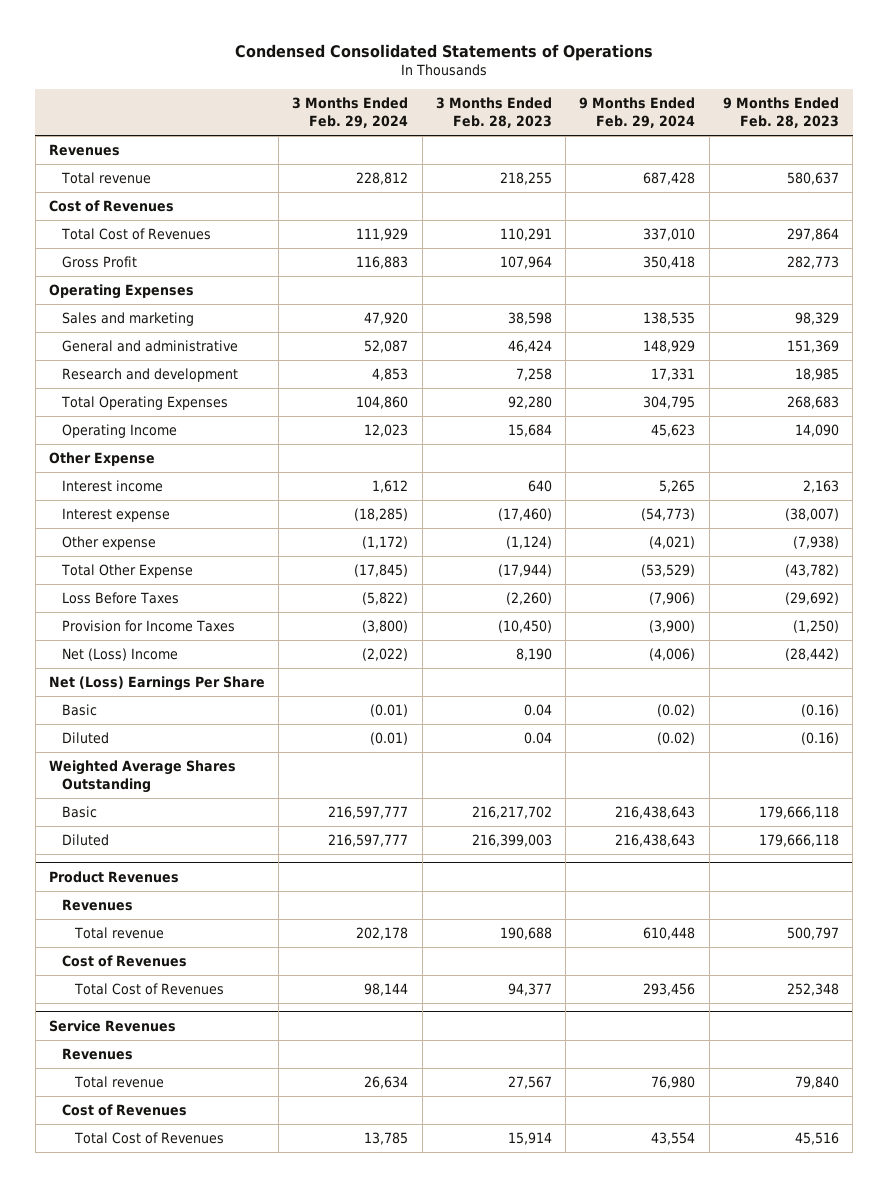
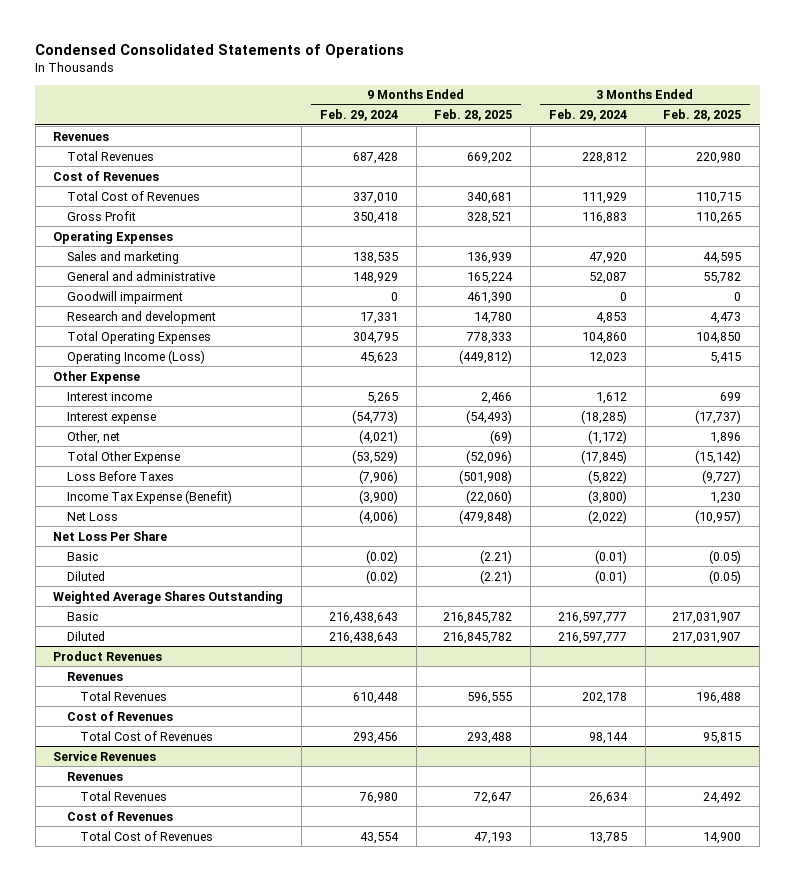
[435,97,552,129] 3 Months Ended Feb. 28, 2023 -> none
[722,97,839,129] 9 Months Ended Feb. 28, 2023 -> none
none -> [434,109,513,122] Feb. 28, 2025
none -> [663,109,742,122] Feb. 28, 2025
[60,172,151,185] Total revenue -> [66,150,154,161] Total Revenues
none -> [66,290,183,304] Goodwill impairment
[61,424,177,439] Operating Income -> [66,349,205,364] Operating Income (Loss)
[61,536,156,551] Other expense -> [66,430,120,444] Other, net
[61,620,235,633] Provision for Income Taxes -> [66,489,232,504] Income Tax Expense (Benefit)
[61,648,178,662] Net (Loss) Income -> [66,511,118,521] Net Loss
[48,676,265,692] Net (Loss) Earnings Per Share -> [53,530,168,541] Net Loss Per Share
[73,927,164,940] Total revenue -> [80,690,168,701] Total Revenues
[73,1076,164,1089] Total revenue -> [80,790,168,801] Total Revenues

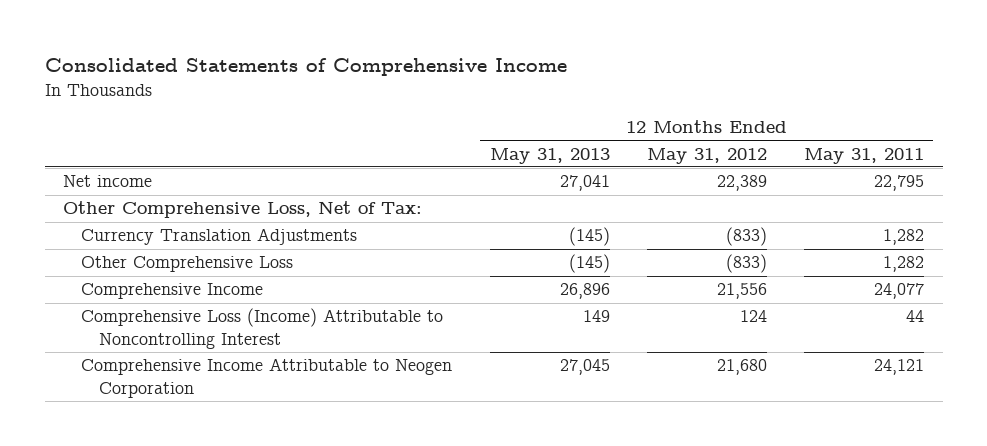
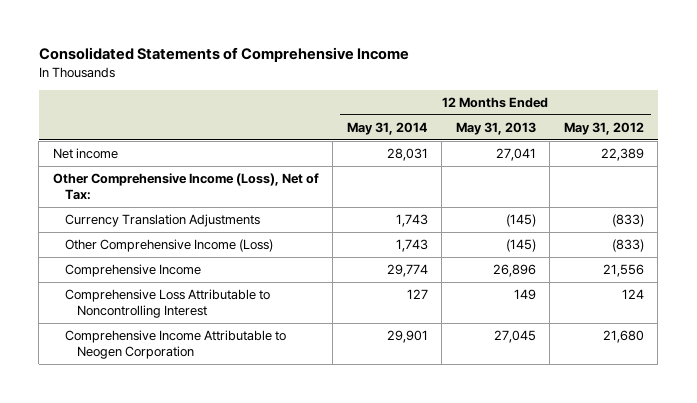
[803,147,924,164] May 31, 2011 -> none
none -> [346,121,428,135] May 31, 2014
[63,201,423,219] Other Comprehensive Loss, Net of Tax: -> [52,173,319,200] Other Comprehensive Income (Loss), Net of Tax:
[81,256,294,273] Other Comprehensive Loss -> [65,239,274,253] Other Comprehensive Income (Loss)
[81,308,444,349] Comprehensive Loss (Income) Attributable to Noncontrolling Interest -> [65,289,271,318] Comprehensive Loss Attributable to Noncontrolling Interest

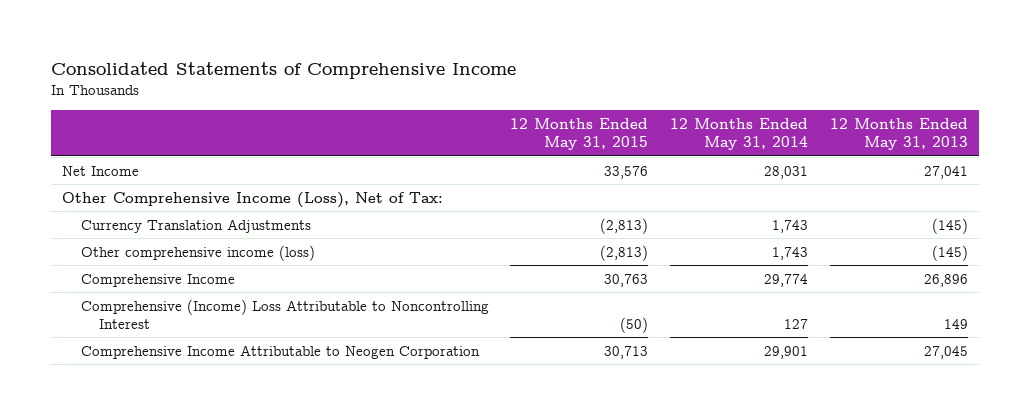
[563,121,644,135] May 31, 2012 -> none
none -> [510,118,649,151] 12 Months Ended May 31, 2015
[52,148,118,160] Net income -> [61,165,139,176] Net Income
[65,239,274,253] Other Comprehensive Income (Loss) -> [80,244,315,261] Other comprehensive income (loss)
[65,289,271,318] Comprehensive Loss Attributable to Noncontrolling Interest -> [80,298,489,329] Comprehensive (Income) Loss Attributable to Noncontrolling Interest

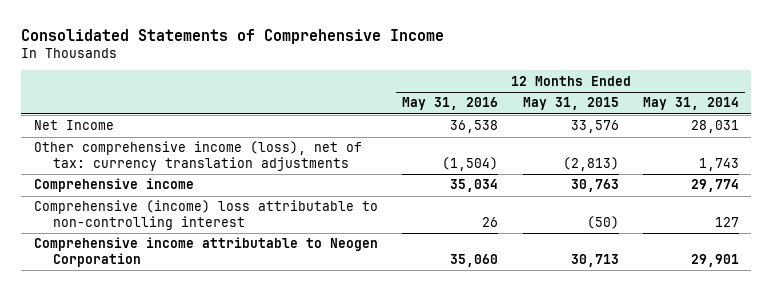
[830,118,969,151] 12 Months Ended May 31, 2013 -> none
none -> [402,97,499,111] May 31, 2016
[61,191,443,208] Other Comprehensive Income (Loss), Net of Tax: -> none
[80,244,315,261] Other comprehensive income (loss) -> none
[80,218,311,233] Currency Translation Adjustments -> [33,141,362,172] Other comprehensive income (loss), net of tax: currency translation adjustments
[80,273,235,287] Comprehensive Income -> [33,178,194,193] Comprehensive income
[80,298,489,329] Comprehensive (Income) Loss Attributable to Noncontrolling Interest -> [33,200,378,231] Comprehensive (income) loss attributable to non-controlling interest
[80,344,480,359] Comprehensive Income Attributable to Neogen Corporation -> [33,237,378,268] Comprehensive income attributable to Neogen Corporation

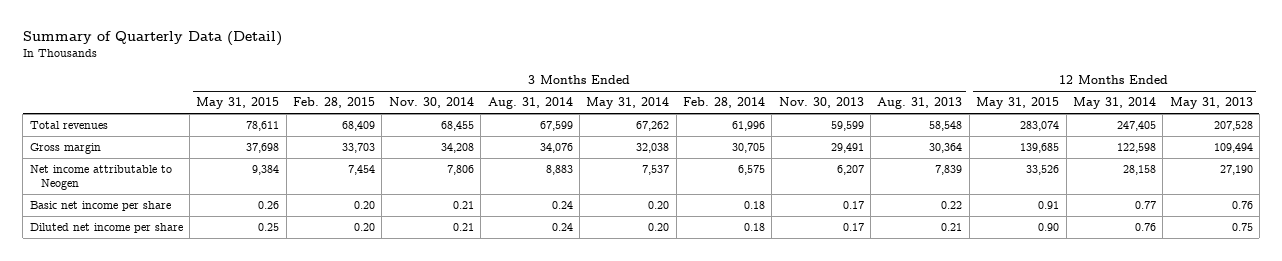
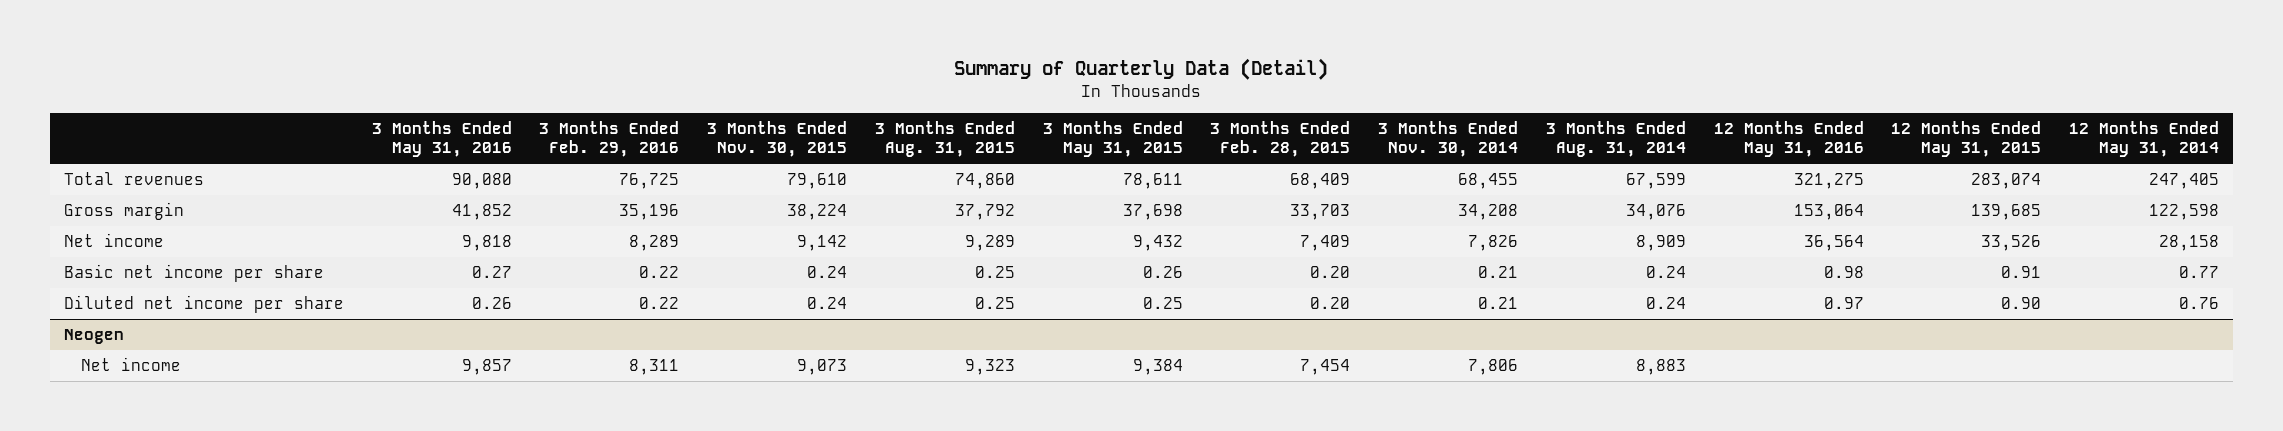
[586,97,670,110] May 31, 2014 -> none
[682,97,765,109] Feb. 28, 2014 -> none
[778,97,864,109] Nov. 30, 2013 -> none
[877,97,963,110] Aug. 31, 2013 -> none
[1169,97,1253,110] May 31, 2013 -> none
none -> [371,120,512,158] 3 Months Ended May 31, 2016
none -> [539,120,680,158] 3 Months Ended Feb. 29, 2016
none -> [707,120,848,158] 3 Months Ended Nov. 30, 2015
none -> [874,120,1015,158] 3 Months Ended Aug. 31, 2015
none -> [1713,120,1864,158] 12 Months Ended May 31, 2016
[29,165,172,191] Net income attributable to Neogen -> [63,232,164,247] Net income
[252,165,280,176] 9,384 -> [1132,234,1183,251] 9,432
[348,165,376,176] 7,454 -> [1300,234,1351,251] 7,409
[446,165,474,176] 7,806 -> [1468,234,1519,251] 7,826
[545,165,573,176] 8,883 -> [1635,234,1686,251] 8,909
none -> [63,328,124,344] Neogen
none -> [80,356,181,371] Net income

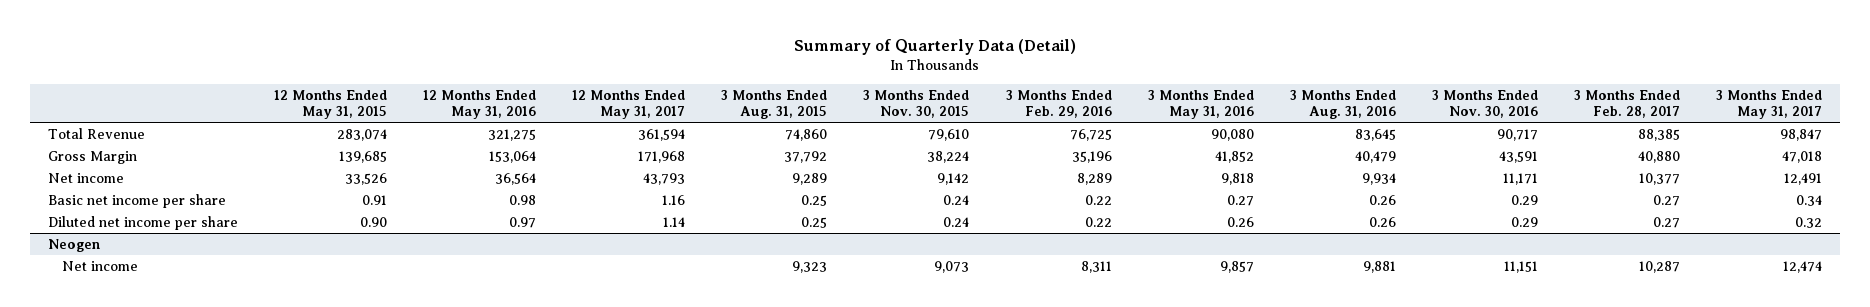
[1042,120,1183,158] 3 Months Ended May 31, 2015 -> none
[1210,120,1351,158] 3 Months Ended Feb. 28, 2015 -> none
[1378,120,1519,158] 3 Months Ended Nov. 30, 2014 -> none
[1545,120,1686,158] 3 Months Ended Aug. 31, 2014 -> none
[2068,120,2219,158] 12 Months Ended May 31, 2014 -> none
none -> [572,90,686,120] 12 Months Ended May 31, 2017
none -> [1289,90,1396,120] 3 Months Ended Aug. 31, 2016
none -> [1432,90,1539,119] 3 Months Ended Nov. 30, 2016
none -> [1574,90,1681,119] 3 Months Ended Feb. 28, 2017
none -> [1716,90,1823,120] 3 Months Ended May 31, 2017
[63,171,204,185] Total revenues -> [47,127,145,139] Total Revenue
[63,201,184,220] Gross margin -> [47,150,137,164] Gross Margin

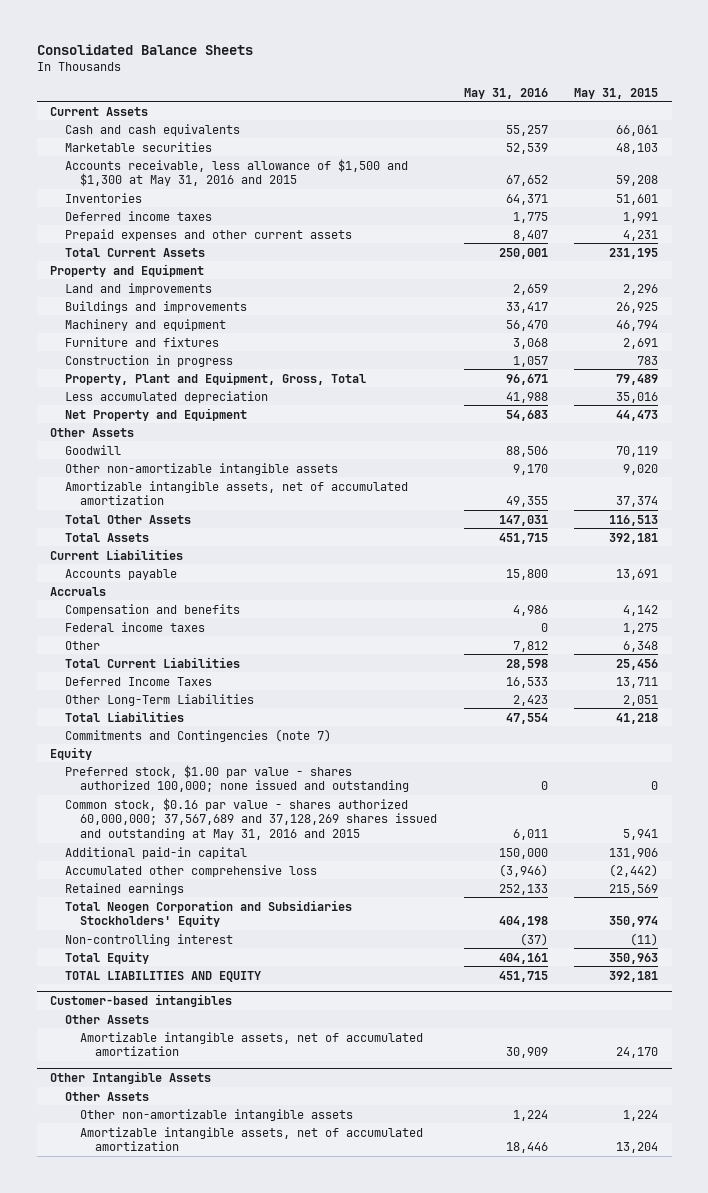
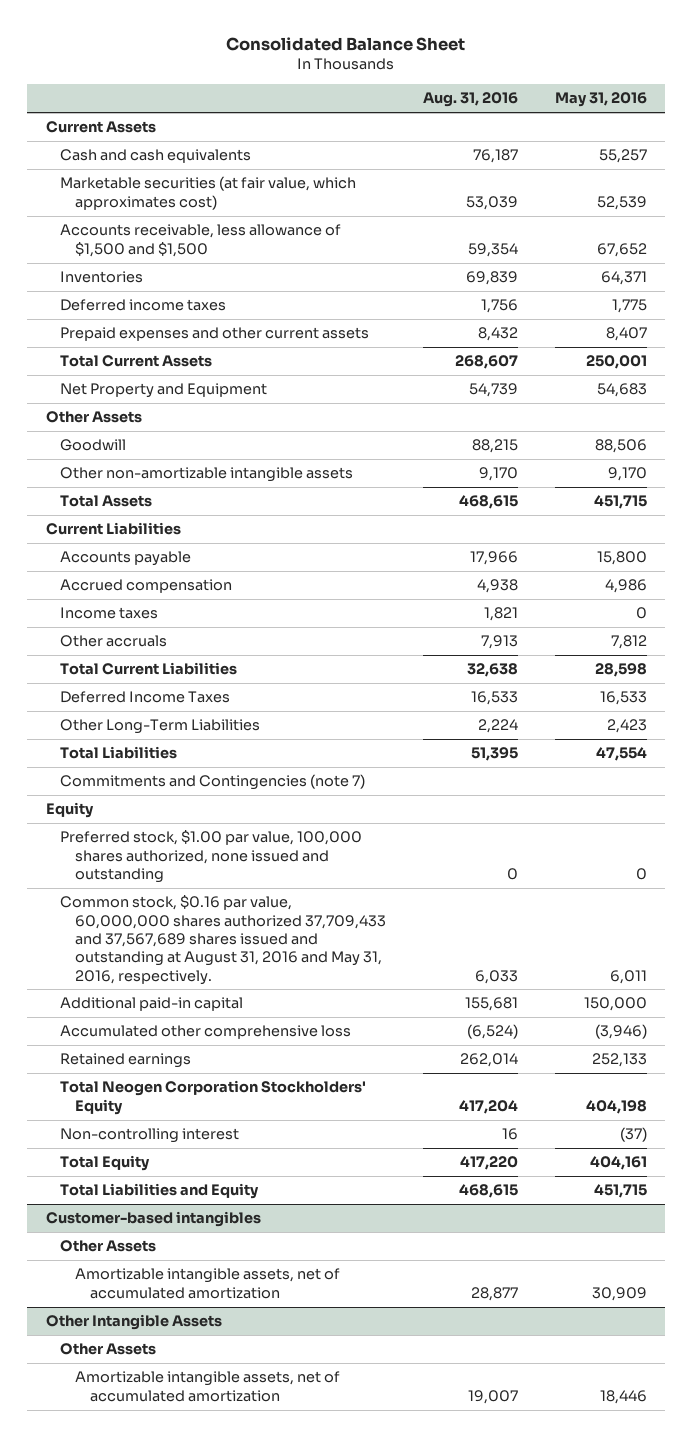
[36,44,253,56] Consolidated Balance Sheets -> [226,36,466,51] Consolidated Balance Sheet
[574,87,659,99] May 31, 2015 -> none
none -> [423,92,519,108] Aug. 31, 2016
[65,141,213,152] Marketable securities -> [60,176,357,210] Marketable securities (at fair value, which approximates cost)
[65,158,409,187] Accounts receivable, less allowance of $1,500 and $1,300 at May 31, 2016 and 2015 -> [60,224,342,257] Accounts receivable, less allowance of $1,500 and $1,500
[49,263,204,277] Property and Equipment -> none
[65,282,213,295] Land and improvements -> none
[65,300,248,313] Buildings and improvements -> none
[65,318,227,331] Machinery and equipment -> none
[65,336,220,347] Furniture and fixtures -> none
[65,354,234,367] Construction in progress -> none
[65,371,367,385] Property, Plant and Equipment, Gross, Total -> none
[65,390,269,403] Less accumulated depreciation -> none
[65,480,409,506] Amortizable intangible assets, net of accumulated amortization -> none
[65,514,192,524] Total Other Assets -> none
[49,586,106,596] Accruals -> none
[65,603,241,616] Compensation and benefits -> [60,579,233,594] Accrued compensation
[65,621,206,632] Federal income taxes -> [60,607,159,620] Income taxes
[65,640,101,650] Other -> [60,635,168,648] Other accruals
[65,764,410,793] Preferred stock, $1.00 par value - shares authorized 100,000; none issued and outstanding -> [60,830,363,884] Preferred stock, $1.00 par value, 100,000 shares authorized, none issued and outstanding
[65,797,438,841] Common stock, $0.16 par value - shares authorized 60,000,000; 37,567,689 and 37,128,269 shares issued and outstanding at May 31, 2016 and 2015 -> [60,895,387,985] Common stock, $0.16 par value, 60,000,000 shares authorized 37,709,433 and 37,567,689 shares issued and outstanding at August 31, 2016 and May 31, 2016, respectively.
[65,899,353,928] Total Neogen Corporation and Subsidiaries Stockholders' Equity -> [60,1080,367,1115] Total Neogen Corporation Stockholders' Equity
[65,970,262,982] TOTAL LIABILITIES AND EQUITY -> [60,1183,260,1200] Total Liabilities and Equity
[80,1108,354,1121] Other non-amortizable intangible assets -> none

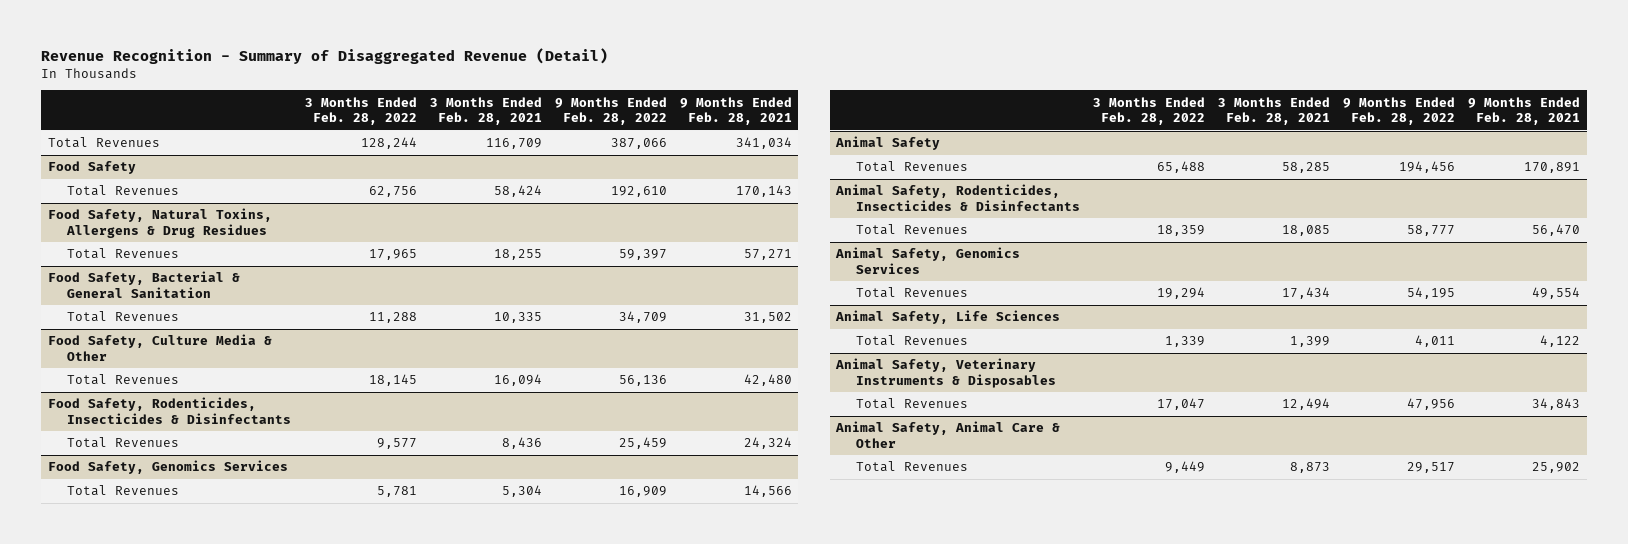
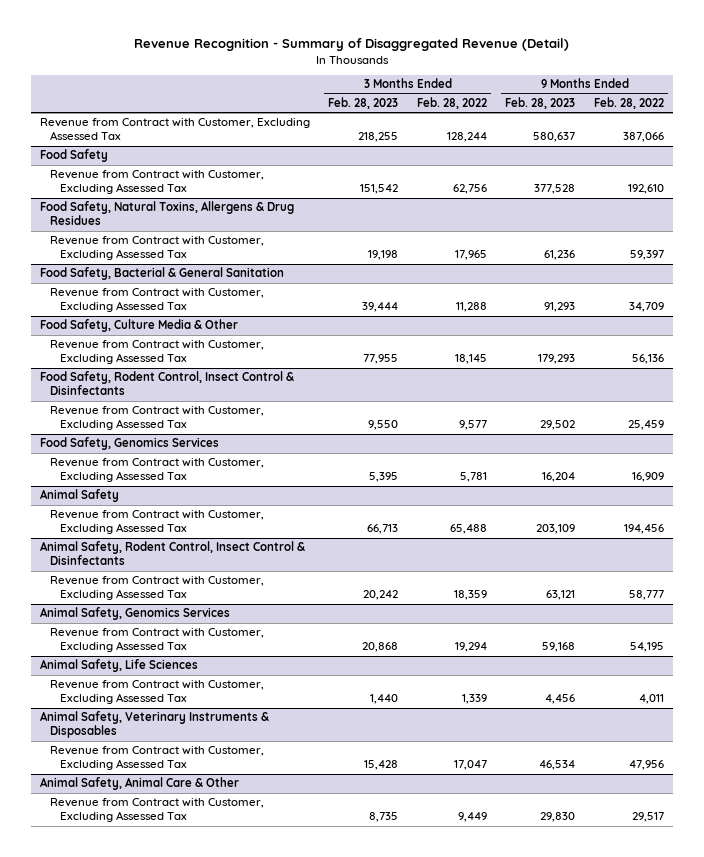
[429,96,542,125] 3 Months Ended Feb. 28, 2021 -> none
[679,96,792,125] 9 Months Ended Feb. 28, 2021 -> none
none -> [328,96,399,109] Feb. 28, 2023
none -> [505,96,576,109] Feb. 28, 2023
[48,137,161,149] Total Revenues -> [40,118,311,141] Revenue from Contract with Customer, Excluding Assessed Tax
[67,185,180,197] Total Revenues -> [50,170,265,195] Revenue from Contract with Customer, Excluding Assessed Tax
[67,248,180,260] Total Revenues -> [50,236,265,261] Revenue from Contract with Customer, Excluding Assessed Tax
[67,311,180,323] Total Revenues -> [50,288,265,313] Revenue from Contract with Customer, Excluding Assessed Tax
[48,397,292,424] Food Safety, Rodenticides, Insecticides & Disinfectants -> none
[67,374,180,386] Total Revenues -> [50,340,265,365] Revenue from Contract with Customer, Excluding Assessed Tax
none -> [40,371,295,396] Food Safety, Rodent Control, Insect Control & Disinfectants
[67,437,180,449] Total Revenues -> [50,406,265,431] Revenue from Contract with Customer, Excluding Assessed Tax
[67,485,180,497] Total Revenues -> [50,458,265,483] Revenue from Contract with Customer, Excluding Assessed Tax
[835,184,1080,211] Animal Safety, Rodenticides, Insecticides & Disinfectants -> none
[855,161,968,173] Total Revenues -> [50,510,265,535] Revenue from Contract with Customer, Excluding Assessed Tax
none -> [40,541,306,566] Animal Safety, Rodent Control, Insect Control & Disinfectants
[855,224,968,236] Total Revenues -> [50,576,265,601] Revenue from Contract with Customer, Excluding Assessed Tax
[855,287,968,299] Total Revenues -> [50,628,265,653] Revenue from Contract with Customer, Excluding Assessed Tax
[855,335,968,347] Total Revenues -> [50,680,265,705] Revenue from Contract with Customer, Excluding Assessed Tax
[855,398,968,410] Total Revenues -> [50,746,265,771] Revenue from Contract with Customer, Excluding Assessed Tax
[855,461,968,473] Total Revenues -> [50,798,265,823] Revenue from Contract with Customer, Excluding Assessed Tax

